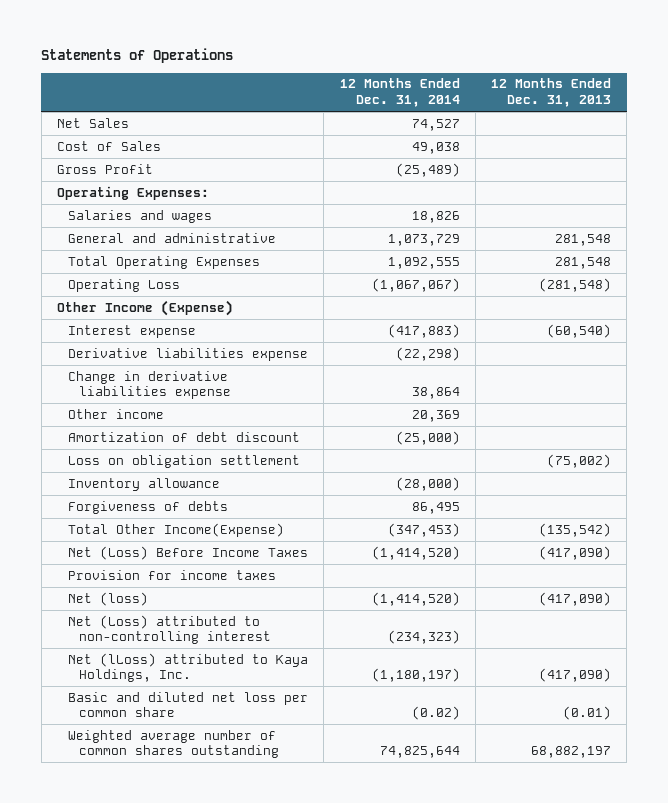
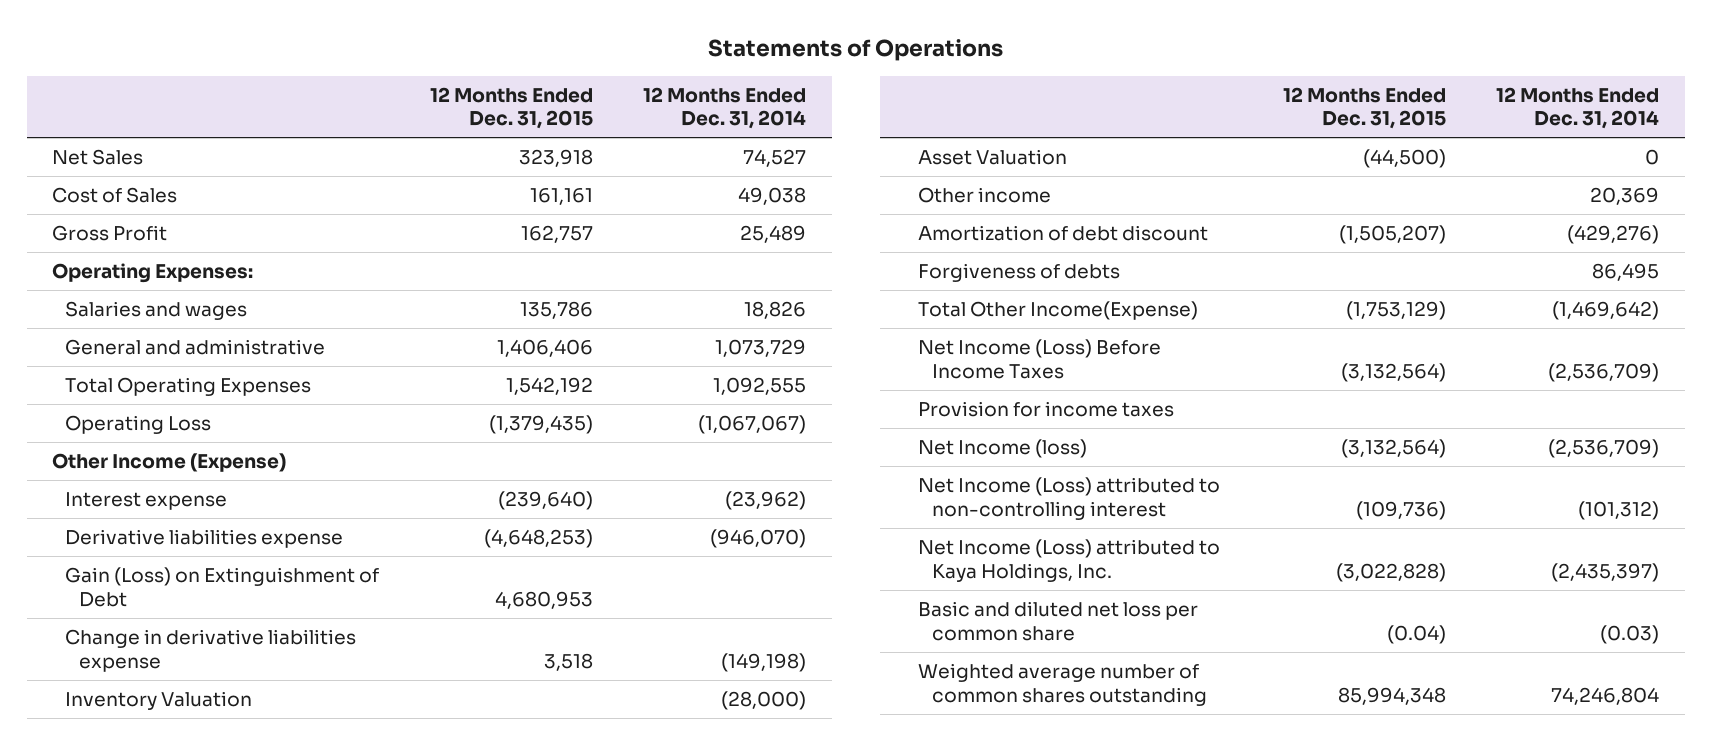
[491,78,612,107] 12 Months Ended Dec. 31, 2013 -> none
none -> [429,86,593,130] 12 Months Ended Dec. 31, 2015
[395,162,460,177] (25,489) -> [740,225,807,244] 25,489
[387,323,460,338] (417,883) -> [725,491,807,511] (23,962)
[395,346,460,361] (22,298) -> [710,529,807,549] (946,070)
none -> [65,567,380,607] Gain (Loss) on Extinguishment of Debt
[411,387,460,400] 38,864 -> [721,652,807,672] (149,198)
none -> [65,691,253,711] Inventory Valuation
none -> [918,149,1068,166] Asset Valuation
[68,454,301,468] Loss on obligation settlement -> none
[68,477,221,491] Inventory allowance -> none
[395,430,460,445] (25,000) -> [1567,225,1660,245] (429,276)
[387,522,460,537] (347,453) -> [1552,301,1660,321] (1,469,642)
[68,545,309,560] Net (Loss) Before Income Taxes -> [918,339,1162,379] Net Income (Loss) Before Income Taxes
[371,545,460,560] (1,414,520) -> [1548,362,1660,382] (2,536,709)
[68,591,149,606] Net (loss) -> [918,439,1088,459] Net Income (loss)
[371,591,460,606] (1,414,520) -> [1548,439,1660,459] (2,536,709)
[68,614,272,645] Net (Loss) attributed to non-controlling interest -> [918,477,1221,520] Net Income (Loss) attributed to non-controlling interest
[387,630,460,645] (234,323) -> [1578,500,1660,520] (101,312)
[68,652,309,683] Net (lLoss) attributed to Kaya Holdings, Inc. -> [918,539,1221,582] Net Income (Loss) attributed to Kaya Holdings, Inc.
[371,668,460,683] (1,180,197) -> [1551,562,1660,582] (2,435,397)
[411,706,460,721] (0.02) -> [1600,624,1660,644] (0.03)
[379,746,460,759] 74,825,644 -> [1551,686,1660,705] 74,246,804

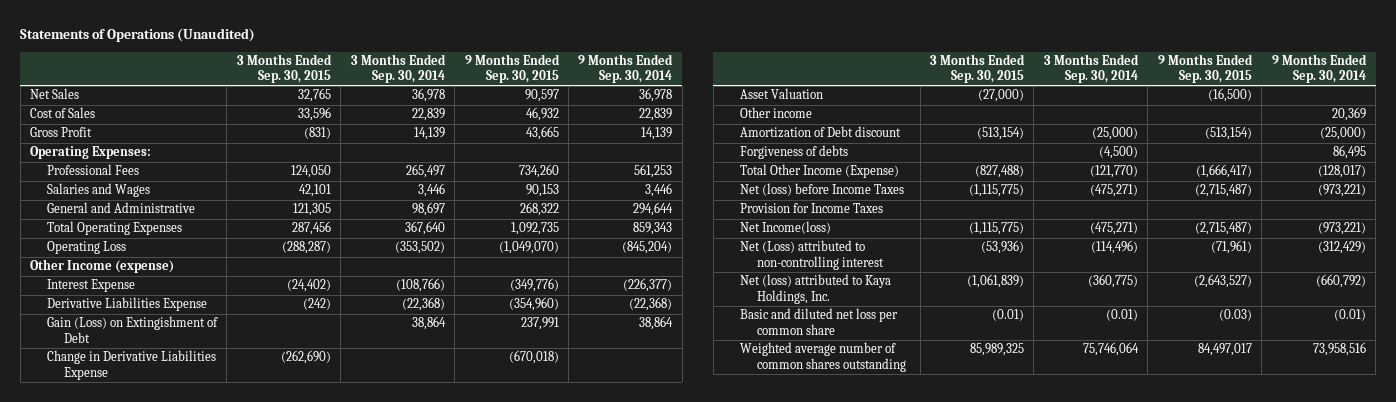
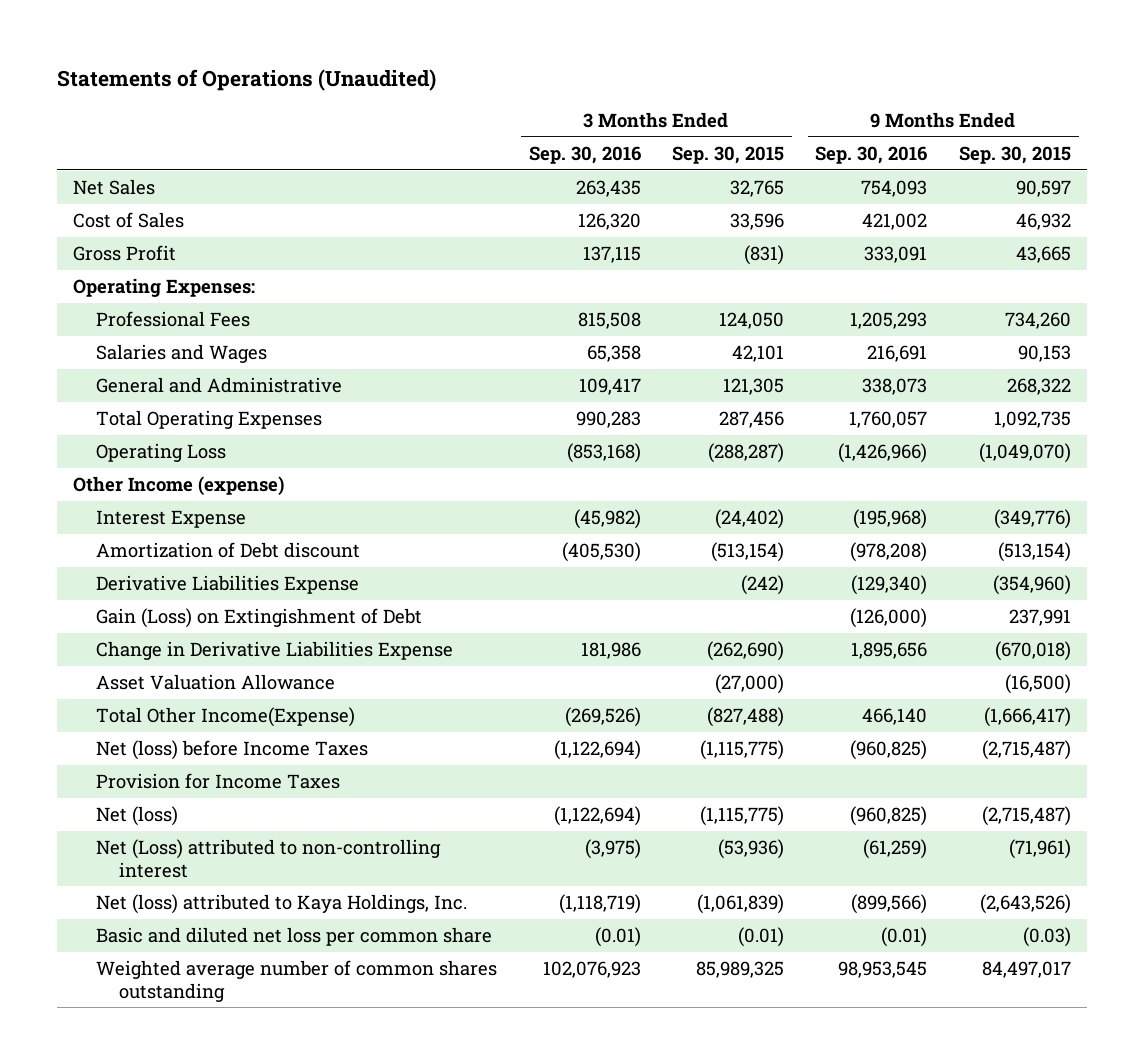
[350,54,446,84] 3 Months Ended Sep. 30, 2014 -> none
[578,54,674,84] 9 Months Ended Sep. 30, 2014 -> none
none -> [528,145,641,164] Sep. 30, 2016
none -> [815,145,928,164] Sep. 30, 2016
[740,126,902,139] Amortization of Debt discount -> [96,541,361,558] Amortization of Debt discount
[740,107,813,119] Other income -> none
[740,145,849,160] Forgiveness of debts -> none
[740,88,824,100] Asset Valuation -> [96,673,336,690] Asset Valuation Allowance
[740,164,900,179] Total Other Income (Expense) -> [96,706,356,727] Total Other Income(Expense)
[740,221,832,235] Net Income(loss) -> [96,805,179,826] Net (loss)
[1193,274,1252,289] (2,643,527) -> [979,893,1071,914] (2,643,526)

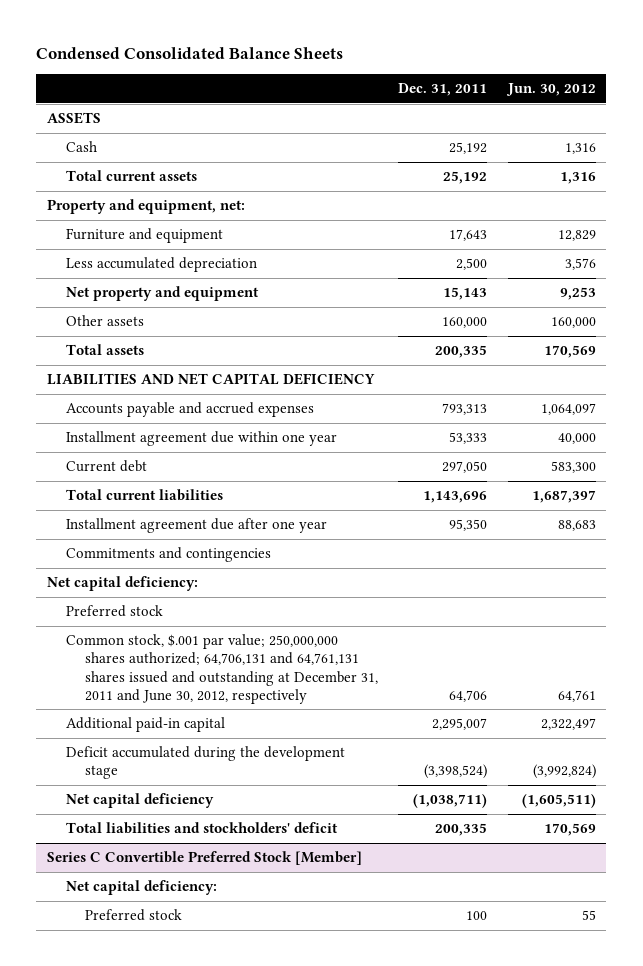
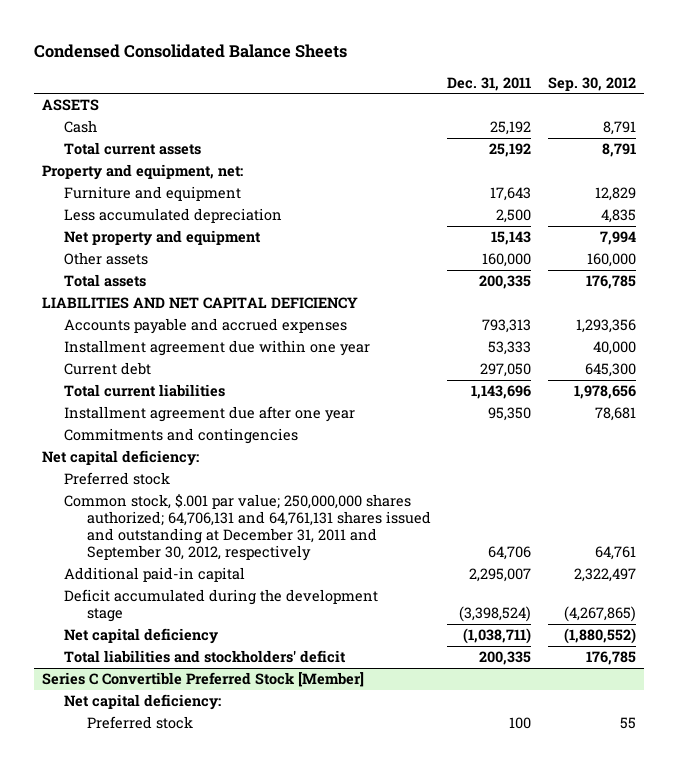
[506,83,597,97] Jun. 30, 2012 -> none
none -> [547,76,636,91] Sep. 30, 2012
[65,634,378,704] Common stock, $.001 par value; 250,000,000 shares authorized; 64,706,131 and 64,761,131 shares issued and outstanding at December 31, 2011 and June 30, 2012, respectively -> [64,494,431,562] Common stock, $.001 par value; 250,000,000 shares authorized; 64,706,131 and 64,761,131 shares issued and outstanding at December 31, 2011 and September 30, 2012, respectively

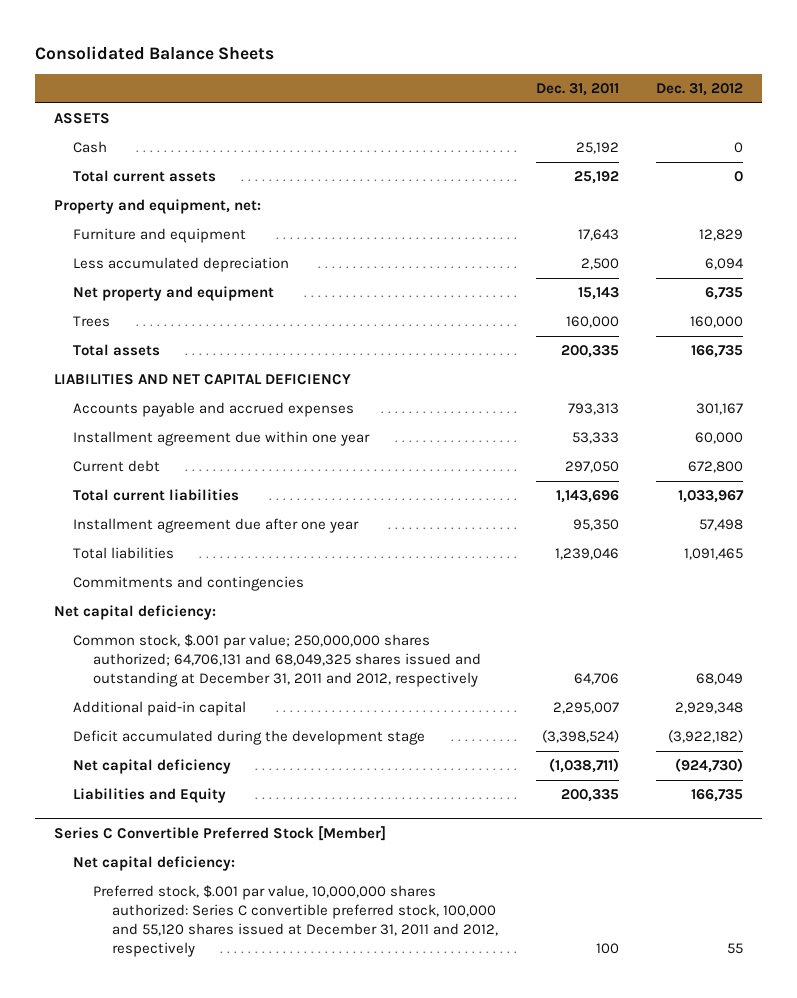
[34,43,348,58] Condensed Consolidated Balance Sheets -> [35,45,275,60] Consolidated Balance Sheets
[547,76,636,91] Sep. 30, 2012 -> none
none -> [655,82,743,96] Dec. 31, 2012
[64,252,149,266] Other assets -> [73,316,111,328] Trees
none -> [73,547,175,560] Total liabilities
[64,472,171,486] Preferred stock -> none
[64,494,431,562] Common stock, $.001 par value; 250,000,000 shares authorized; 64,706,131 and 64,761,131 shares issued and outstanding at December 31, 2011 and September 30, 2012, respectively -> [73,634,481,688] Common stock, $.001 par value; 250,000,000 shares authorized; 64,706,131 and 68,049,325 shares issued and outstanding at December 31, 2011 and 2012, respectively
[64,650,347,664] Total liabilities and stockholders' deficit -> [73,788,227,804] Liabilities and Equity
[86,716,193,730] Preferred stock -> [92,885,499,958] Preferred stock, $.001 par value, 10,000,000 shares authorized: Series C convertible preferred stock, 100,000 and 55,120 shares issued at December 31, 2011 and 2012, respectively

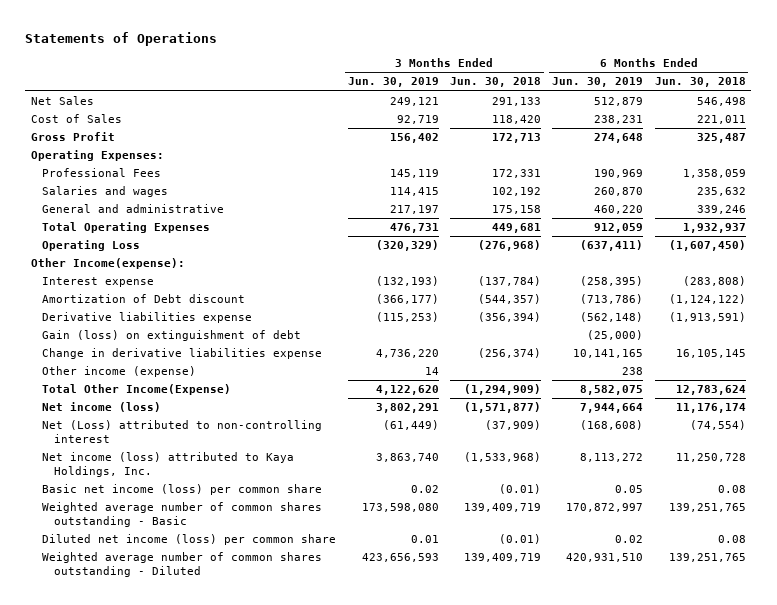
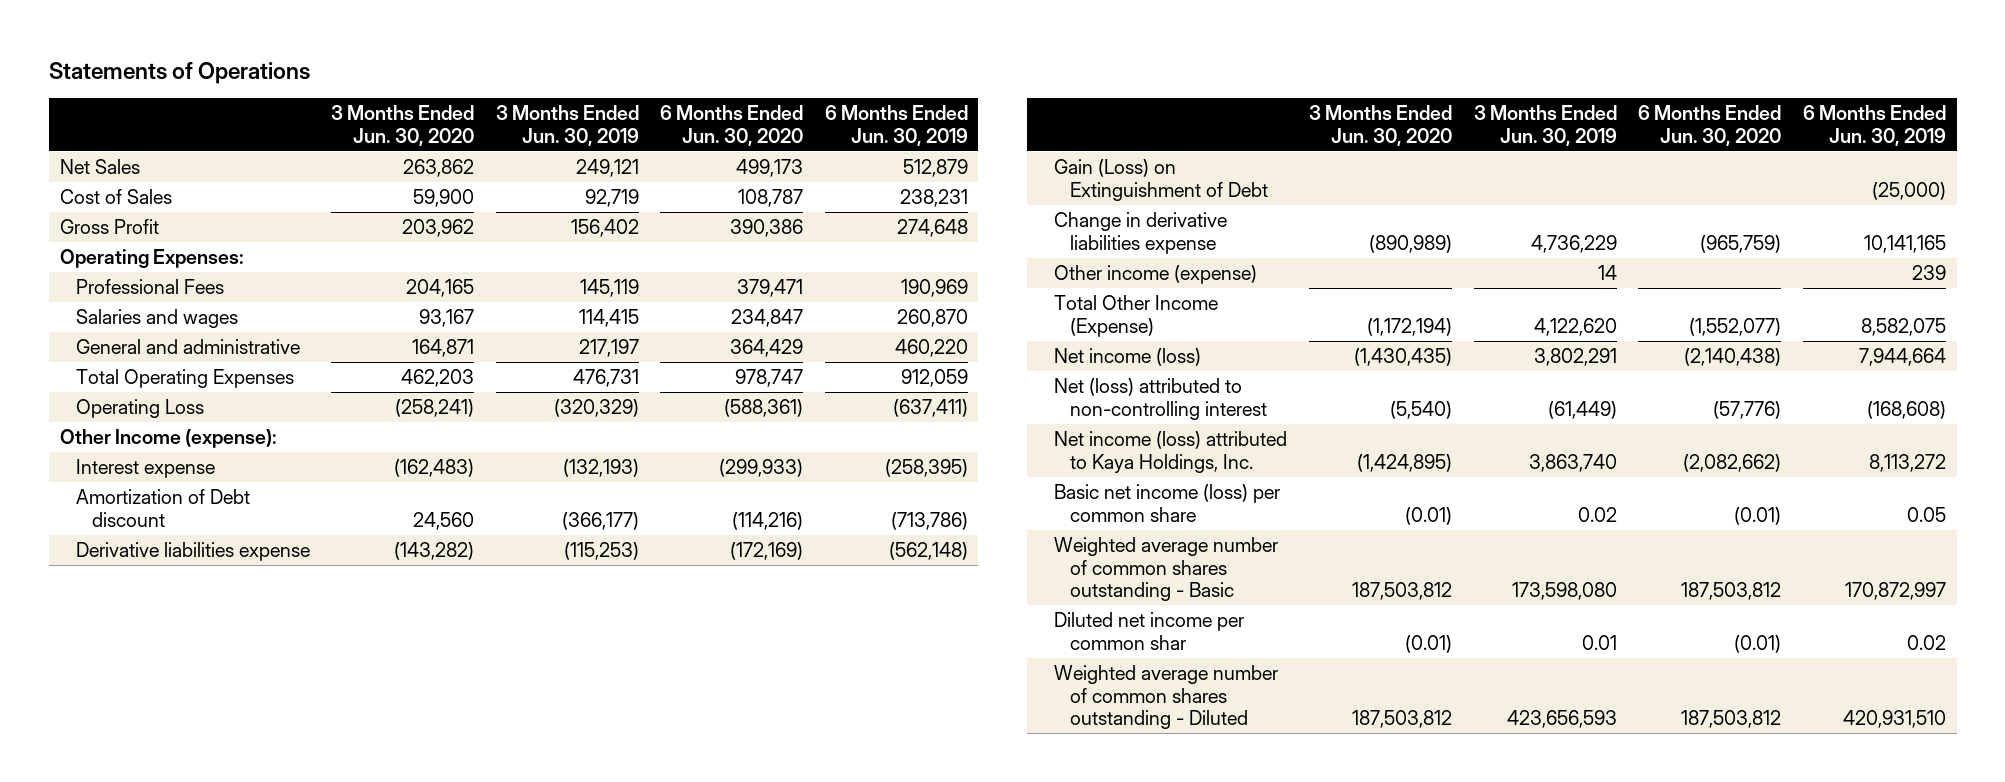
[449,77,541,88] Jun. 30, 2018 -> none
[654,77,746,88] Jun. 30, 2018 -> none
none -> [331,105,475,146] 3 Months Ended Jun. 30, 2020
none -> [660,105,804,146] 6 Months Ended Jun. 30, 2020
[30,258,185,270] Other Income(expense): -> [59,429,277,449] Other Income (expense):
[42,330,302,342] Gain (loss) on extinguishment of debt -> [1053,159,1268,201] Gain (Loss) on Extinguishment of Debt
[375,349,439,359] 4,736,220 -> [1530,234,1617,253] 4,736,229
[622,367,644,376] 238 -> [1911,265,1946,281] 239
[42,384,232,396] Total Other Income(Expense) -> [1053,295,1218,337] Total Other Income (Expense)
[42,420,323,443] Net (Loss) attributed to non-controlling interest -> [1053,378,1267,420] Net (loss) attributed to non-controlling interest
[42,534,337,546] Diluted net income (loss) per common share -> [1053,612,1244,650] Diluted net income per common shar

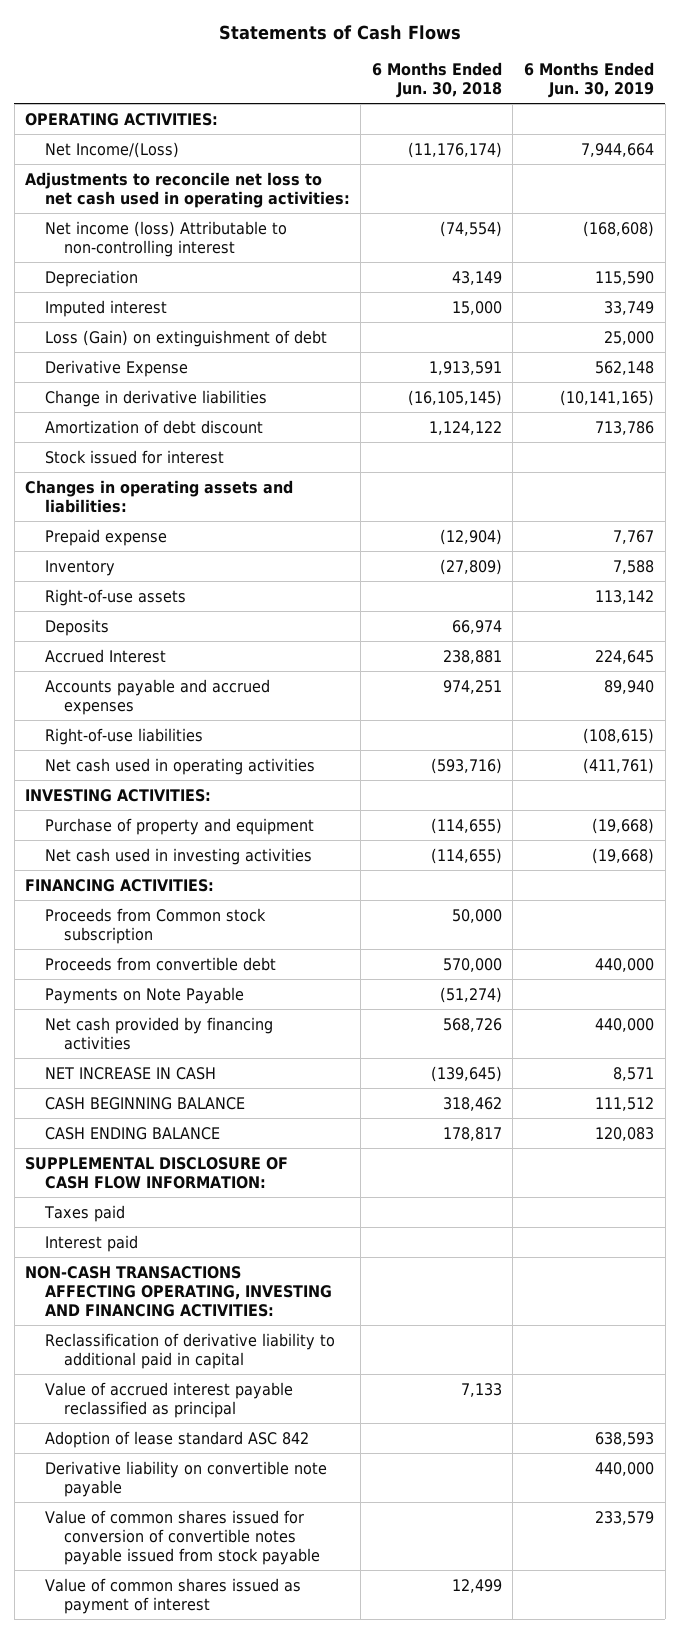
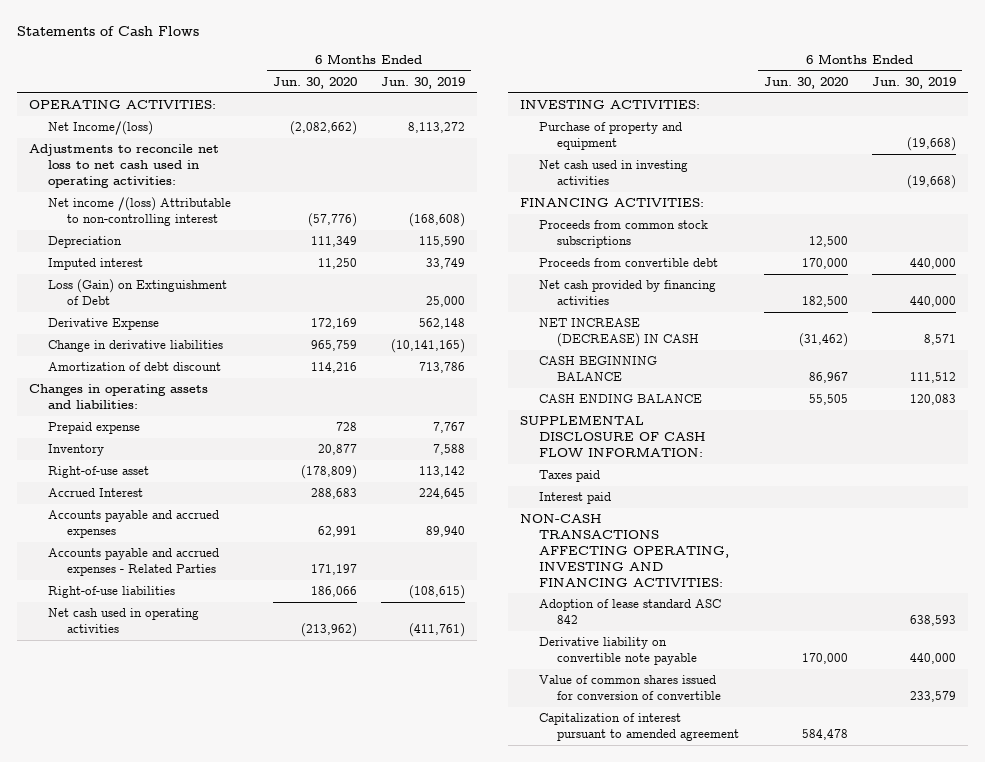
[371,61,502,98] 6 Months Ended Jun. 30, 2018 -> none
none -> [272,76,357,89] Jun. 30, 2020
[44,141,179,158] Net Income/(Loss) -> [48,121,154,136] Net Income/(loss)
[581,142,655,157] 7,944,664 -> [408,122,466,134] 8,113,272
[44,220,287,257] Net income (loss) Attributable to non-controlling interest -> [48,197,232,227] Net income /(loss) Attributable to non-controlling interest
[44,329,327,347] Loss (Gain) on extinguishment of debt -> [48,279,228,306] Loss (Gain) on Extinguishment of Debt
[44,449,224,464] Stock issued for interest -> none
[44,618,109,636] Deposits -> none
[44,588,186,606] Right-of-use assets -> [48,466,150,479] Right-of-use asset
none -> [48,548,220,577] Accounts payable and accrued expenses - Related Parties
[44,907,266,944] Proceeds from Common stock subscription -> [538,220,708,249] Proceeds from common stock subscriptions
[44,986,244,1004] Payments on Note Payable -> none
[44,1066,216,1080] NET INCREASE IN CASH -> [538,318,700,348] NET INCREASE (DECREASE) IN CASH
[44,1332,335,1369] Reclassification of derivative liability to additional paid in capital -> none
[44,1381,293,1418] Value of accrued interest payable reclassified as principal -> none
[44,1577,301,1614] Value of common shares issued as payment of interest -> none
[44,1509,320,1565] Value of common shares issued for conversion of convertible notes payable issued from stock payable -> [538,675,722,701] Value of common shares issued for conversion of convertible
none -> [538,713,740,742] Capitalization of interest pursuant to amended agreement

